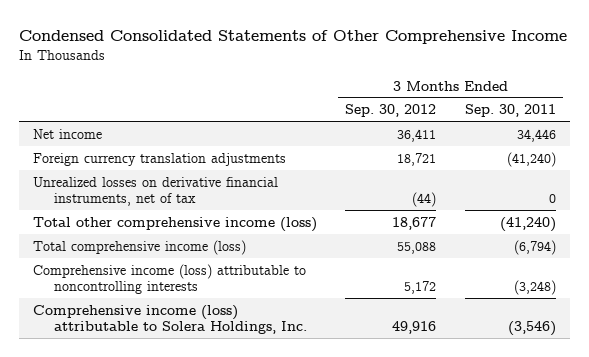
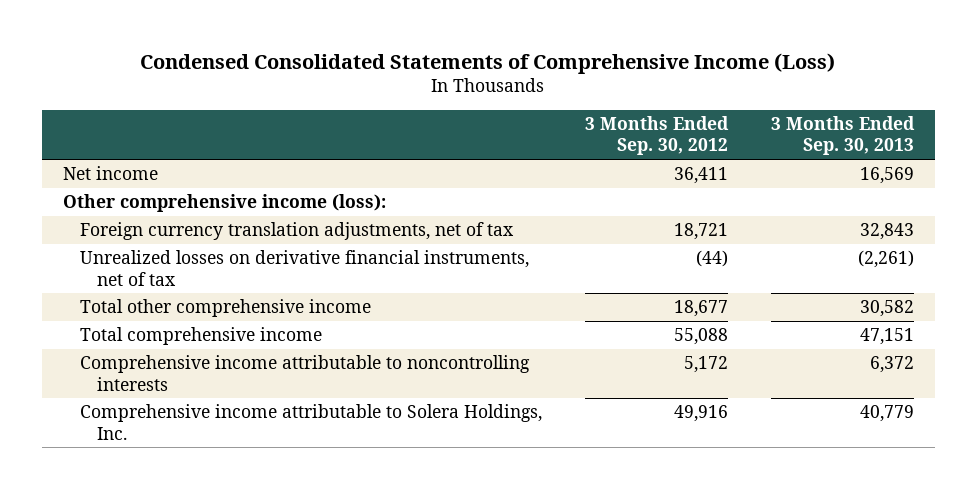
[18,29,567,44] Condensed Consolidated Statements of Other Comprehensive Income -> [140,52,836,74] Condensed Consolidated Statements of Comprehensive Income (Loss)
[464,104,556,118] Sep. 30, 2011 -> none
none -> [770,115,915,156] 3 Months Ended Sep. 30, 2013
none -> [63,194,387,213] Other comprehensive income (loss):
[33,152,287,166] Foreign currency translation adjustments -> [79,222,514,241] Foreign currency translation adjustments, net of tax
[33,216,318,232] Total other comprehensive income (loss) -> [79,299,371,318] Total other comprehensive income
[33,239,247,255] Total comprehensive income (loss) -> [79,327,322,346] Total comprehensive income
[33,263,307,295] Comprehensive income (loss) attributable to noncontrolling interests -> [79,355,530,391] Comprehensive income attributable to noncontrolling interests
[33,304,307,335] Comprehensive income (loss) attributable to Solera Holdings, Inc. -> [79,404,542,440] Comprehensive income attributable to Solera Holdings, Inc.

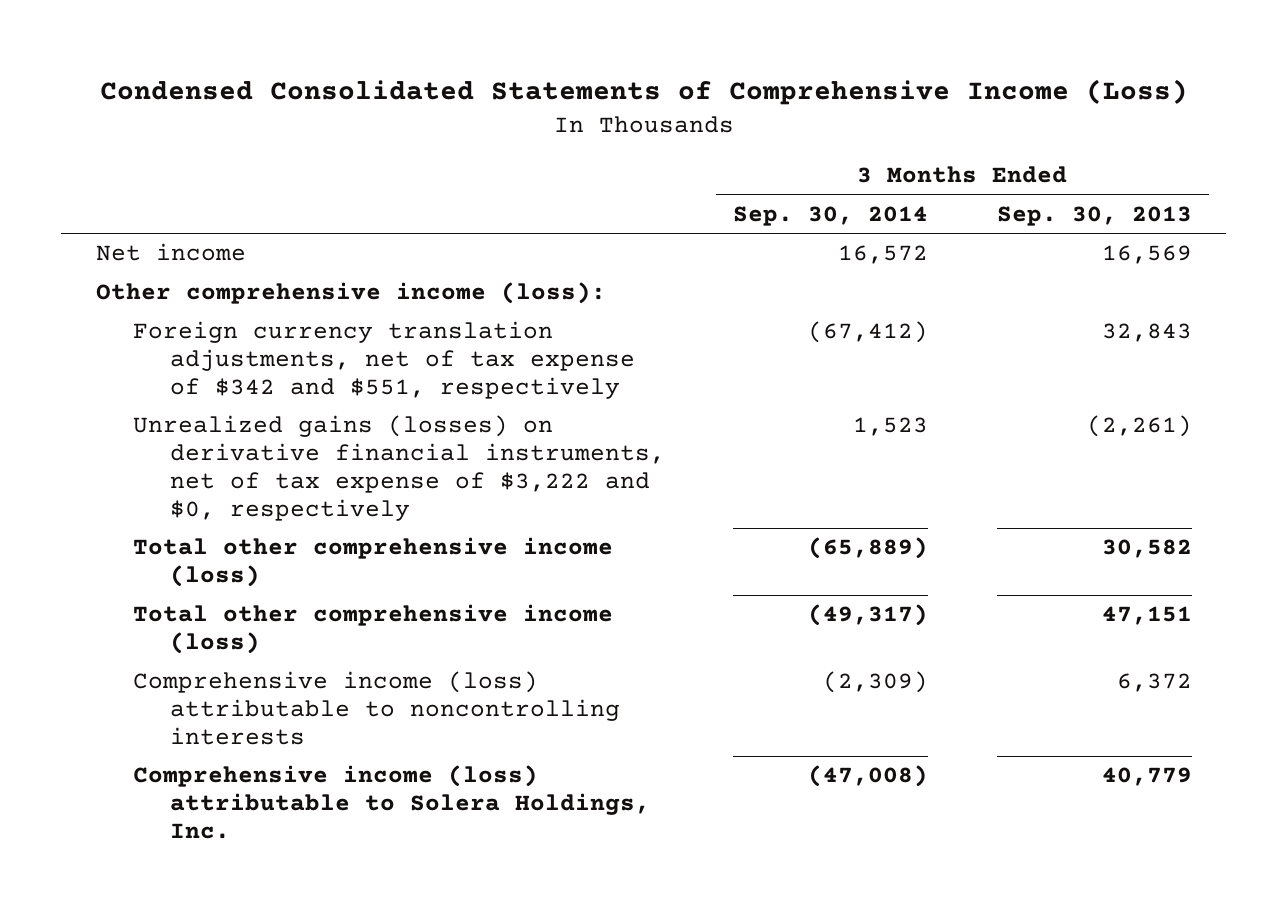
[584,115,729,156] 3 Months Ended Sep. 30, 2012 -> none
none -> [733,206,929,227] Sep. 30, 2014
[79,222,514,241] Foreign currency translation adjustments, net of tax -> [132,321,635,400] Foreign currency translation adjustments, net of tax expense of $342 and $551, respectively
[79,250,529,286] Unrealized losses on derivative financial instruments, net of tax -> [132,415,665,522] Unrealized gains (losses) on derivative financial instruments, net of tax expense of $3,222 and $0, respectively
[79,299,371,318] Total other comprehensive income -> [132,537,613,588] Total other comprehensive income (loss)
[79,327,322,346] Total comprehensive income -> [132,604,613,655] Total other comprehensive income (loss)
[79,355,530,391] Comprehensive income attributable to noncontrolling interests -> [132,671,620,746] Comprehensive income (loss) attributable to noncontrolling interests
[79,404,542,440] Comprehensive income attributable to Solera Holdings, Inc. -> [132,765,650,840] Comprehensive income (loss) attributable to Solera Holdings, Inc.

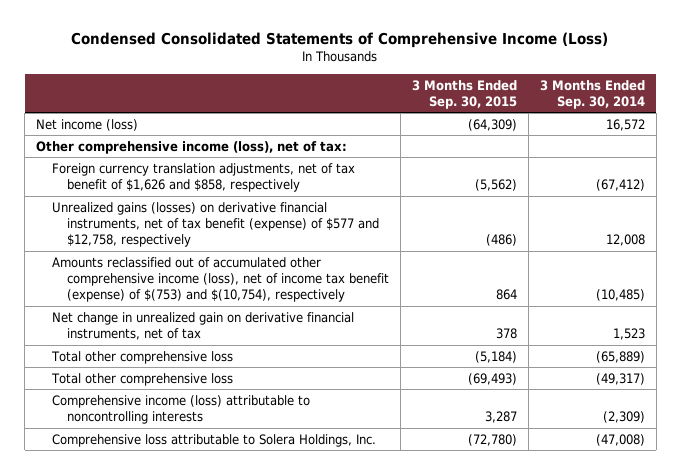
[996,206,1192,227] Sep. 30, 2013 -> none
none -> [411,79,517,109] 3 Months Ended Sep. 30, 2015
[95,243,246,262] Net income -> [35,118,138,131] Net income (loss)
[95,282,606,305] Other comprehensive income (loss): -> [35,140,347,154] Other comprehensive income (loss), net of tax:
[132,321,635,400] Foreign currency translation adjustments, net of tax expense of $342 and $551, respectively -> [51,162,355,192] Foreign currency translation adjustments, net of tax benefit of $1,626 and $858, respectively
none -> [51,201,380,248] Unrealized gains (losses) on derivative financial instruments, net of tax benefit (expense) of $577 and $12,758, respectively
none -> [51,256,390,303] Amounts reclassified out of accumulated other comprehensive income (loss), net of income tax benefit (expense) of $(753) and $(10,754), respectively
[132,415,665,522] Unrealized gains (losses) on derivative financial instruments, net of tax expense of $3,222 and $0, respectively -> [51,311,354,340] Net change in unrealized gain on derivative financial instruments, net of tax
[132,537,613,588] Total other comprehensive income (loss) -> [50,350,233,364] Total other comprehensive loss
[132,604,613,655] Total other comprehensive income (loss) -> [50,372,233,386] Total other comprehensive loss
[132,765,650,840] Comprehensive income (loss) attributable to Solera Holdings, Inc. -> [51,433,376,447] Comprehensive loss attributable to Solera Holdings, Inc.

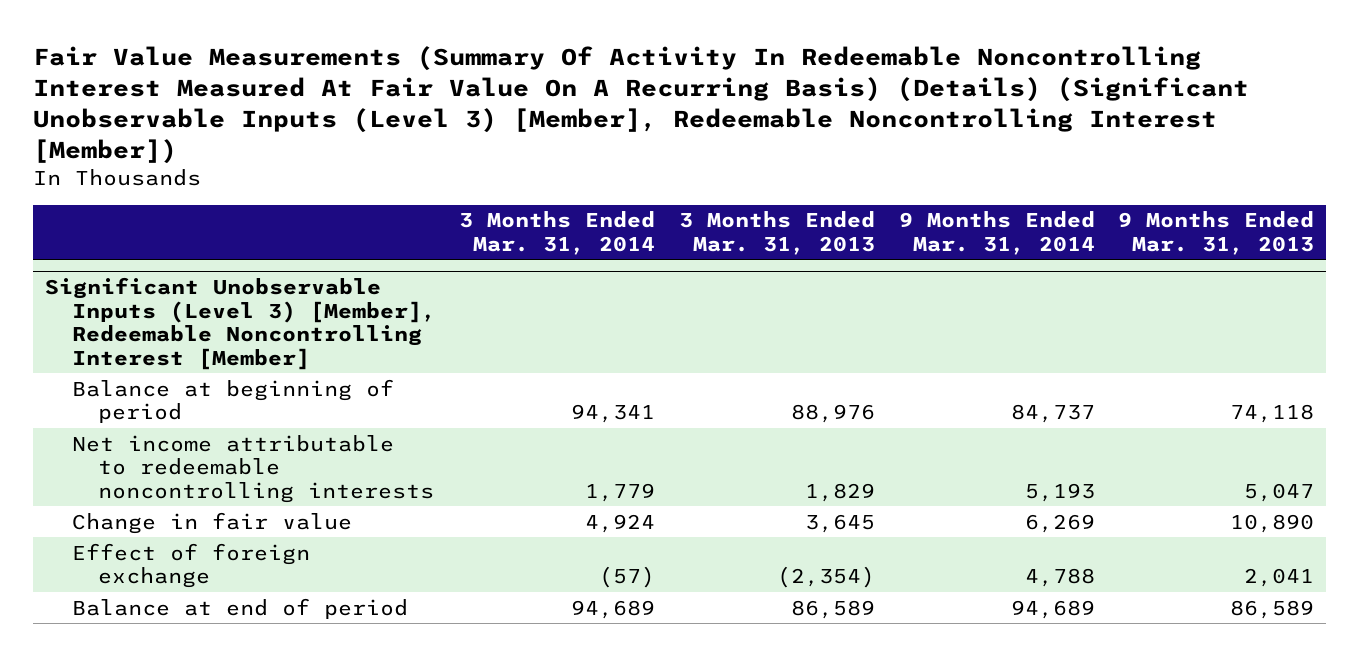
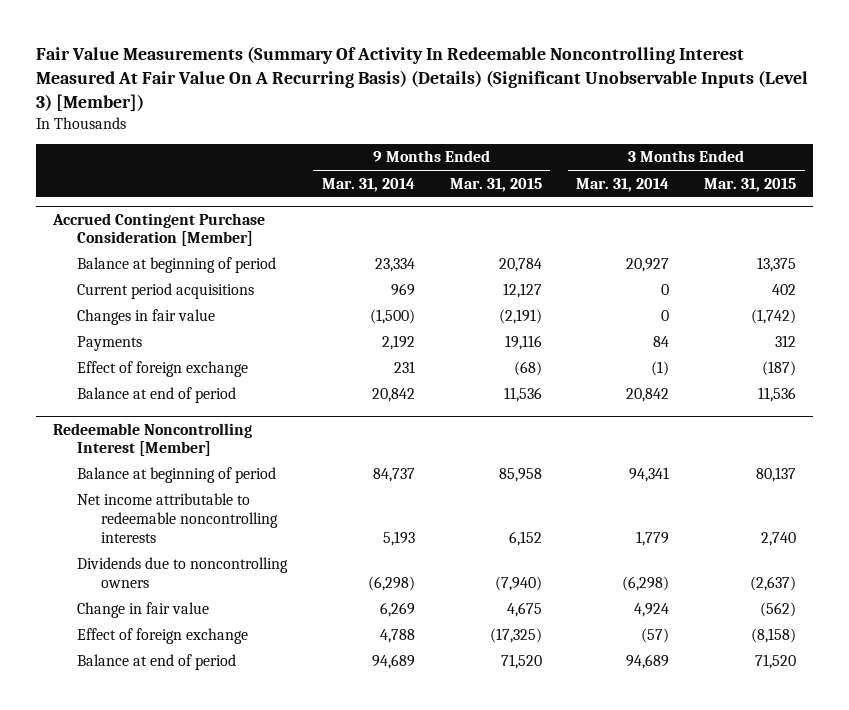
[33,45,1250,164] Fair Value Measurements (Summary Of Activity In Redeemable Noncontrolling Interest Measured At Fair Value On A Recurring Basis) (Details) (Significant Unobservable Inputs (Level 3) [Member], Redeemable Noncontrolling Interest [Member]) -> [35,45,808,111] Fair Value Measurements (Summary Of Activity In Redeemable Noncontrolling Interest Measured At Fair Value On A Recurring Basis) (Details) (Significant Unobservable Inputs (Level 3) [Member])
[678,211,875,255] 3 Months Ended Mar. 31, 2013 -> none
[1118,211,1315,255] 9 Months Ended Mar. 31, 2013 -> none
none -> [449,177,542,192] Mar. 31, 2015
none -> [703,177,796,192] Mar. 31, 2015
[45,277,436,370] Significant Unobservable Inputs (Level 3) [Member], Redeemable Noncontrolling Interest [Member] -> none
none -> [52,212,266,247] Accrued Contingent Purchase Consideration [Member]
none -> [77,257,277,274] Balance at beginning of period
none -> [77,283,255,300] Current period acquisitions
none -> [77,309,216,326] Changes in fair value
none -> [77,336,143,352] Payments
none -> [77,361,249,378] Effect of foreign exchange
none -> [77,387,237,404] Balance at end of period
none -> [53,422,253,457] Redeemable Noncontrolling Interest [Member]
none -> [77,557,289,589] Dividends due to noncontrolling owners

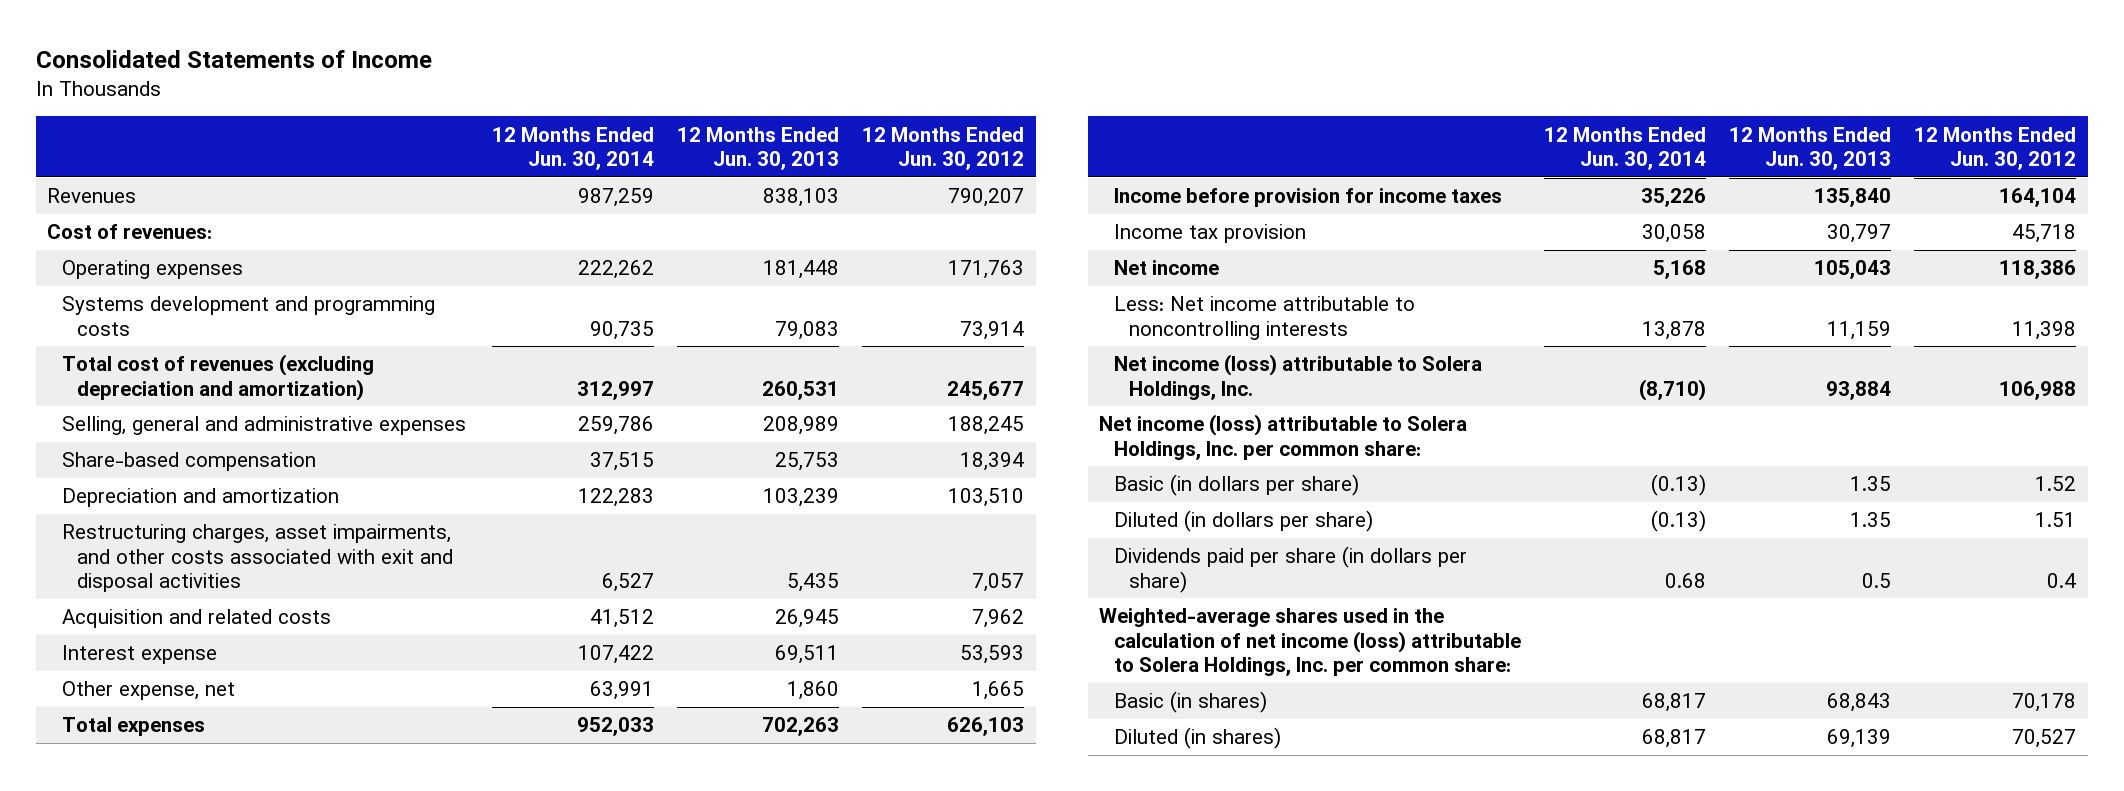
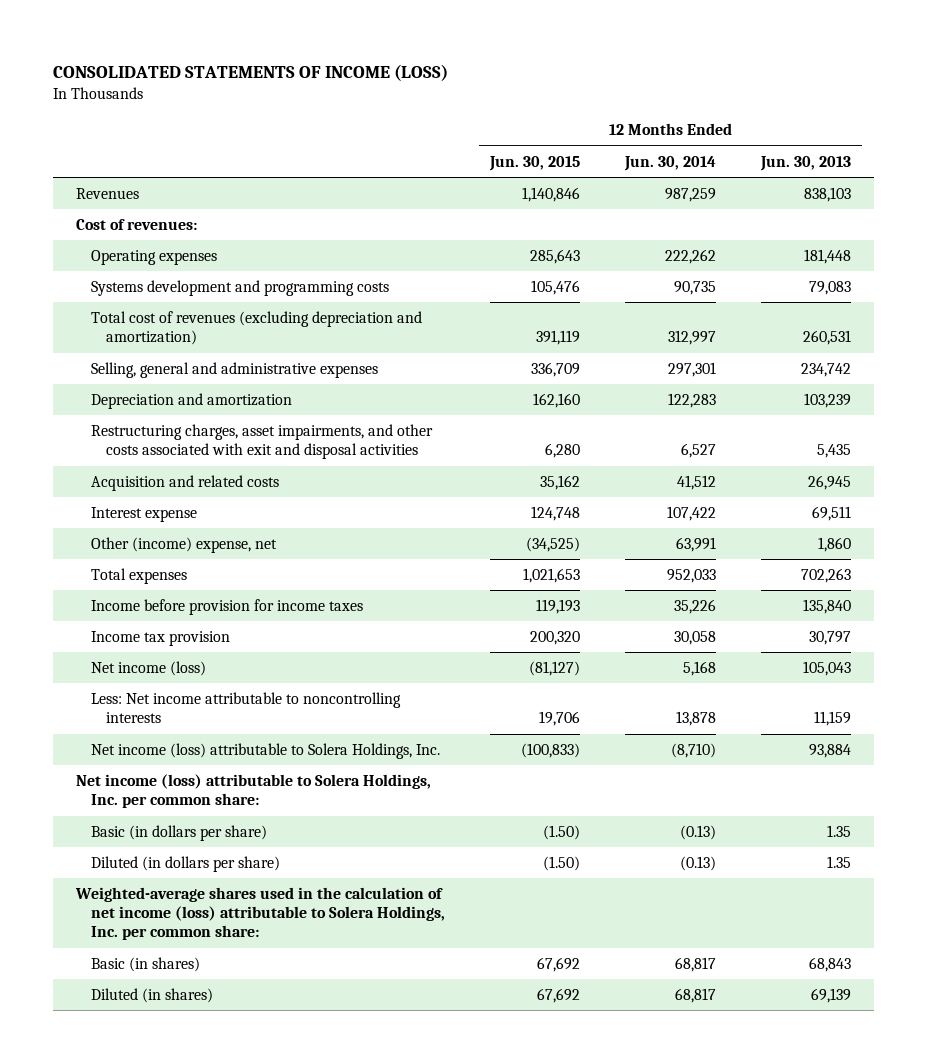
[35,49,432,68] Consolidated Statements of Income -> [53,63,449,81] CONSOLIDATED STATEMENTS OF INCOME (LOSS)
[862,126,1025,171] 12 Months Ended Jun. 30, 2012 -> none
none -> [488,155,580,171] Jun. 30, 2015
[61,452,316,472] Share-based compensation -> none
[578,416,655,436] 259,786 -> [668,362,717,378] 297,301
[763,416,840,436] 208,989 -> [801,363,852,378] 234,742
[61,681,235,701] Other expense, net -> [90,537,277,554] Other (income) expense, net
[1113,260,1219,276] Net income -> [90,661,206,677] Net income (loss)
[1113,546,1467,593] Dividends paid per share (in dollars per share) -> none

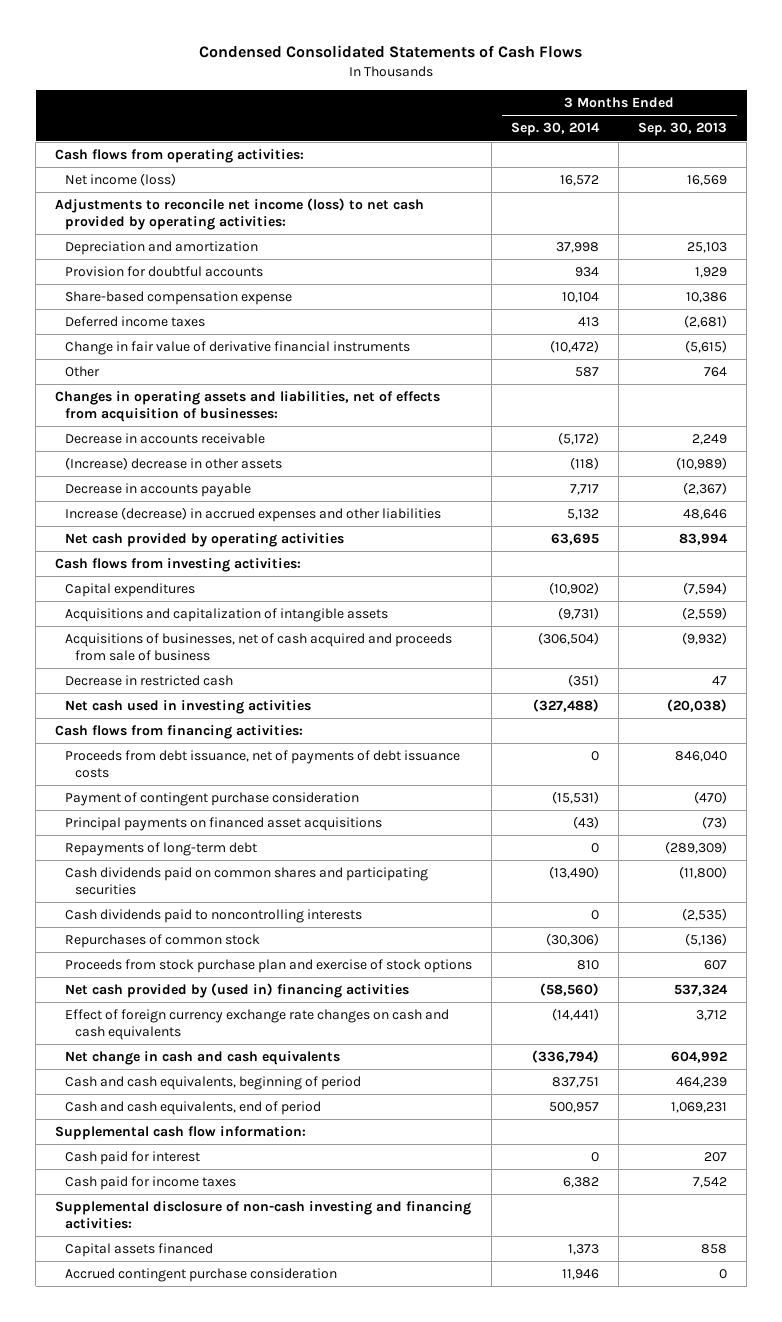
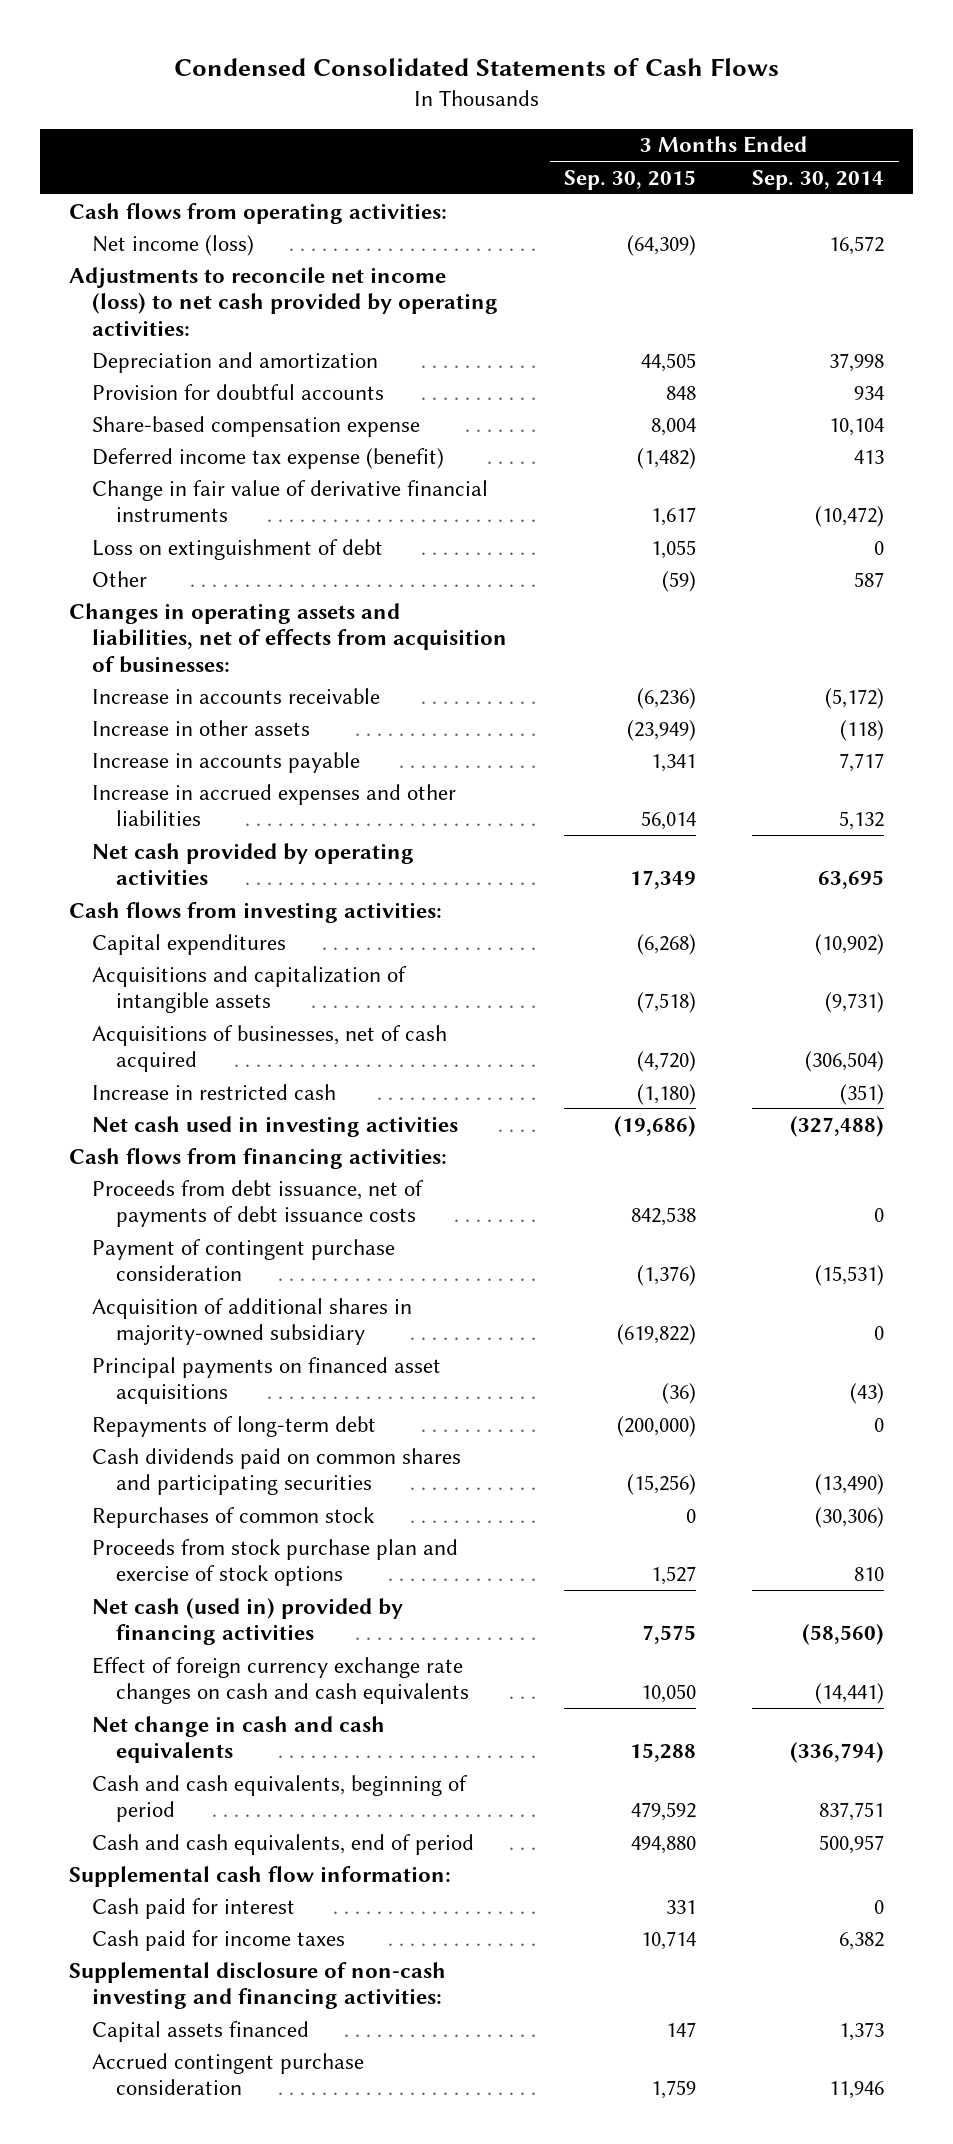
[638,122,728,137] Sep. 30, 2013 -> none
none -> [563,169,696,190] Sep. 30, 2015
[65,316,206,328] Deferred income taxes -> [92,447,445,469] Deferred income tax expense (benefit)
none -> [92,538,384,560] Loss on extinguishment of debt
[65,433,266,445] Decrease in accounts receivable -> [92,687,381,704] Increase in accounts receivable
[65,457,283,471] (Increase) decrease in other assets -> [92,719,311,736] Increase in other assets
[65,483,252,498] Decrease in accounts payable -> [92,751,361,773] Increase in accounts payable
[65,507,442,523] Increase (decrease) in accrued expenses and other liabilities -> [92,783,457,827] Increase in accrued expenses and other liabilities
[65,633,453,661] Acquisitions of businesses, net of cash acquired and proceeds from sale of business -> [92,1024,448,1073] Acquisitions of businesses, net of cash acquired
[65,675,234,687] Decrease in restricted cash -> [92,1083,337,1100] Increase in restricted cash
none -> [92,1297,413,1346] Acquisition of additional shares in majority-owned subsidiary
[65,909,363,924] Cash dividends paid to noncontrolling interests -> none
[65,983,410,999] Net cash provided by (used in) financing activities -> [92,1597,404,1646] Net cash (used in) provided by financing activities

